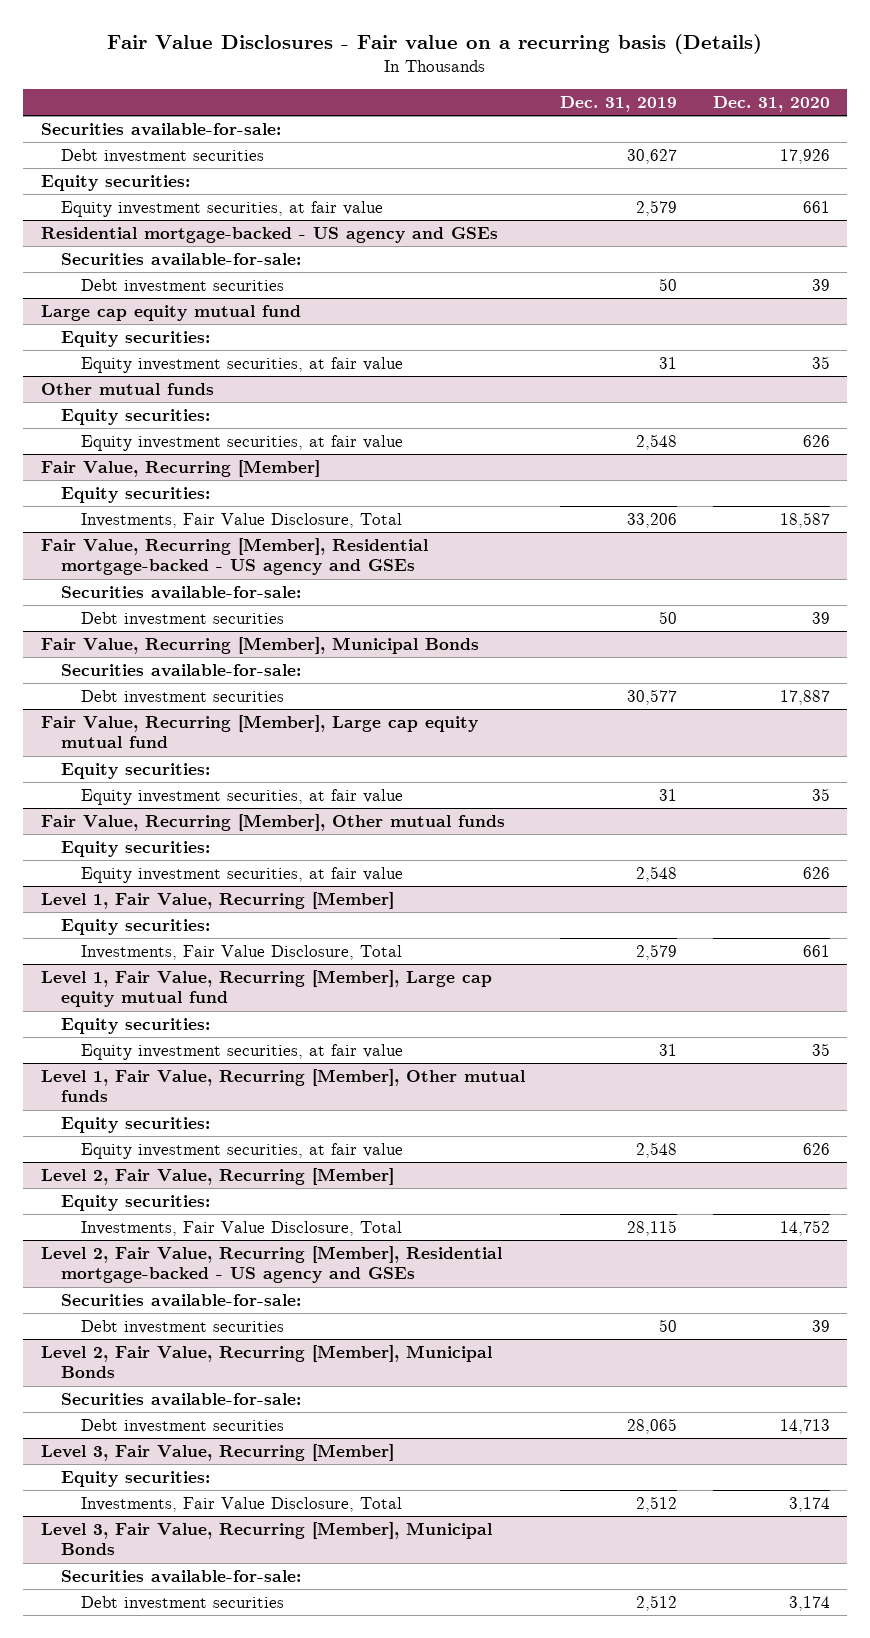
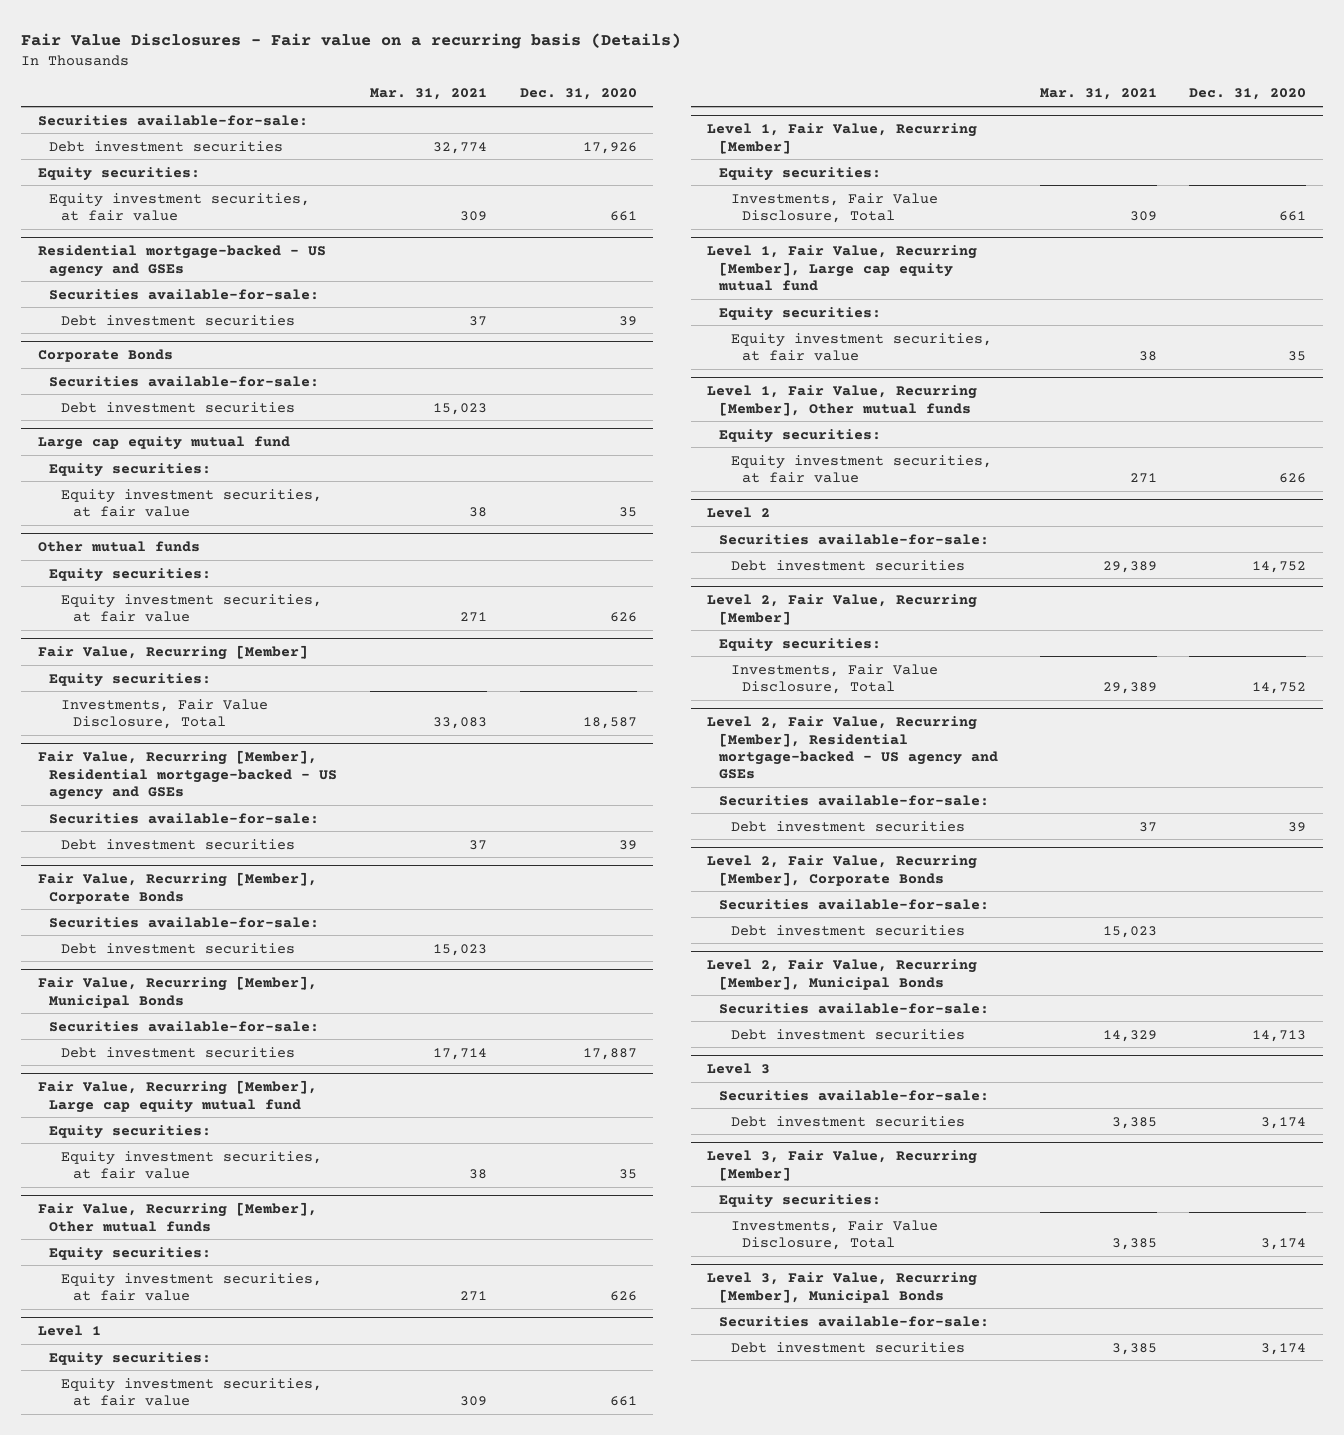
[560,95,678,112] Dec. 31, 2019 -> none
none -> [370,88,488,101] Mar. 31, 2021
none -> [37,349,173,363] Corporate Bonds
none -> [49,375,320,387] Securities available-for-sale:
none -> [61,401,296,413] Debt investment securities
none -> [37,872,317,904] Fair Value, Recurring [Member], Corporate Bonds
none -> [49,916,320,928] Securities available-for-sale:
none -> [61,942,296,954] Debt investment securities
none -> [37,1325,101,1337] Level 1
none -> [49,1351,212,1366] Equity securities:
none -> [61,1377,323,1406] Equity investment securities, at fair value
none -> [707,507,771,519] Level 2
none -> [718,533,989,545] Securities available-for-sale:
none -> [730,559,965,571] Debt investment securities
none -> [707,855,978,886] Level 2, Fair Value, Recurring [Member], Corporate Bonds
none -> [718,898,989,910] Securities available-for-sale:
none -> [730,924,965,936] Debt investment securities
none -> [707,1063,771,1075] Level 3
none -> [718,1089,989,1101] Securities available-for-sale:
none -> [730,1115,965,1127] Debt investment securities

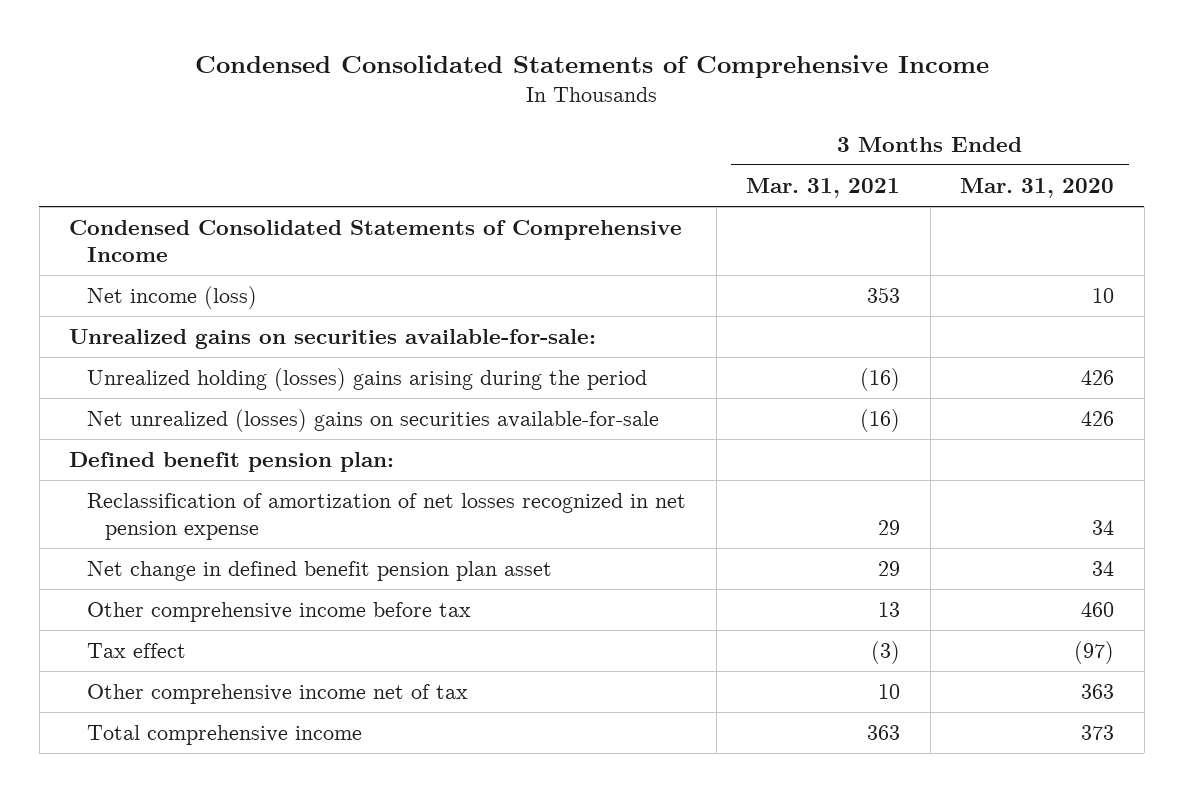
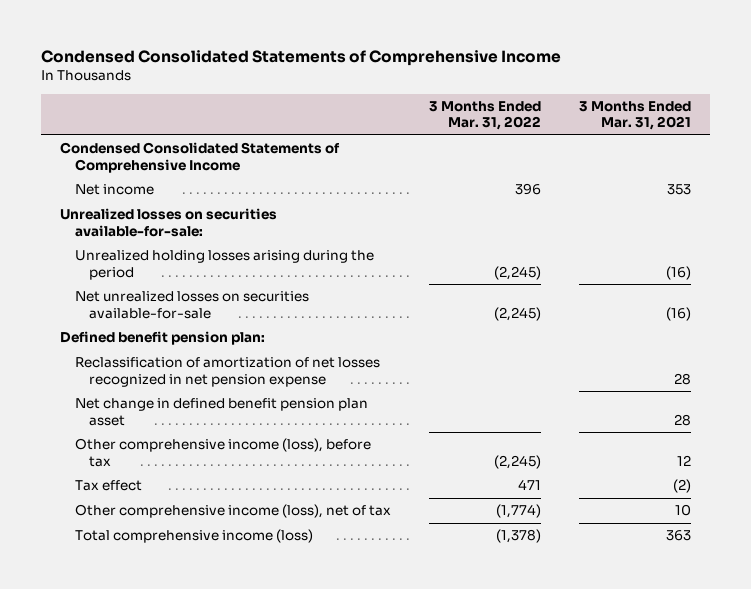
[960,178,1115,199] Mar. 31, 2020 -> none
none -> [428,100,541,131] 3 Months Ended Mar. 31, 2022
[86,286,257,310] Net income (loss) -> [74,184,154,196] Net income
[69,329,597,350] Unrealized gains on securities available-for-sale: -> [60,208,278,237] Unrealized losses on securities available-for-sale:
[86,368,647,392] Unrealized holding (losses) gains arising during the period -> [74,250,374,280] Unrealized holding losses arising during the period
[86,409,659,433] Net unrealized (losses) gains on securities available-for-sale -> [74,291,309,319] Net unrealized losses on securities available-for-sale
[878,519,901,535] 29 -> [673,372,691,385] 28
[878,561,901,577] 29 -> [673,413,691,426] 28
[86,602,471,623] Other comprehensive income before tax -> [74,438,371,467] Other comprehensive income (loss), before tax
[878,602,901,618] 13 -> [676,454,691,466] 12
[871,641,901,665] (3) -> [672,479,691,494] (2)
[86,684,468,705] Other comprehensive income net of tax -> [74,504,391,519] Other comprehensive income (loss), net of tax
[86,725,362,746] Total comprehensive income -> [74,529,313,544] Total comprehensive income (loss)

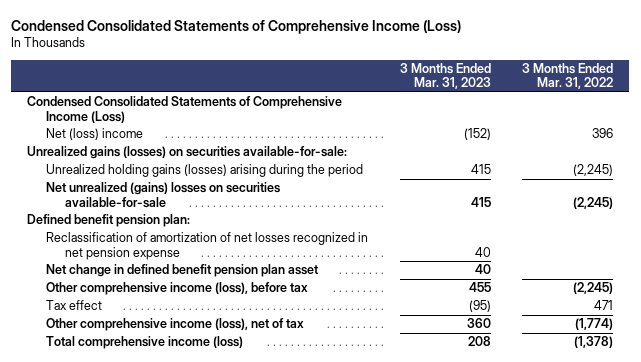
[41,49,562,66] Condensed Consolidated Statements of Comprehensive Income -> [11,19,462,34] Condensed Consolidated Statements of Comprehensive Income (Loss)
[578,100,691,131] 3 Months Ended Mar. 31, 2021 -> none
none -> [399,63,491,90] 3 Months Ended Mar. 31, 2023
[60,142,341,173] Condensed Consolidated Statements of Comprehensive Income -> [27,96,343,123] Condensed Consolidated Statements of Comprehensive Income (Loss)
[74,184,154,196] Net income -> [45,128,143,141] Net (loss) income
[60,208,278,237] Unrealized losses on securities available-for-sale: -> [27,146,348,160] Unrealized gains (losses) on securities available-for-sale:
[74,250,374,280] Unrealized holding losses arising during the period -> [45,164,363,178] Unrealized holding gains (losses) arising during the period
[74,291,309,319] Net unrealized losses on securities available-for-sale -> [45,182,280,208] Net unrealized (gains) losses on securities available-for-sale

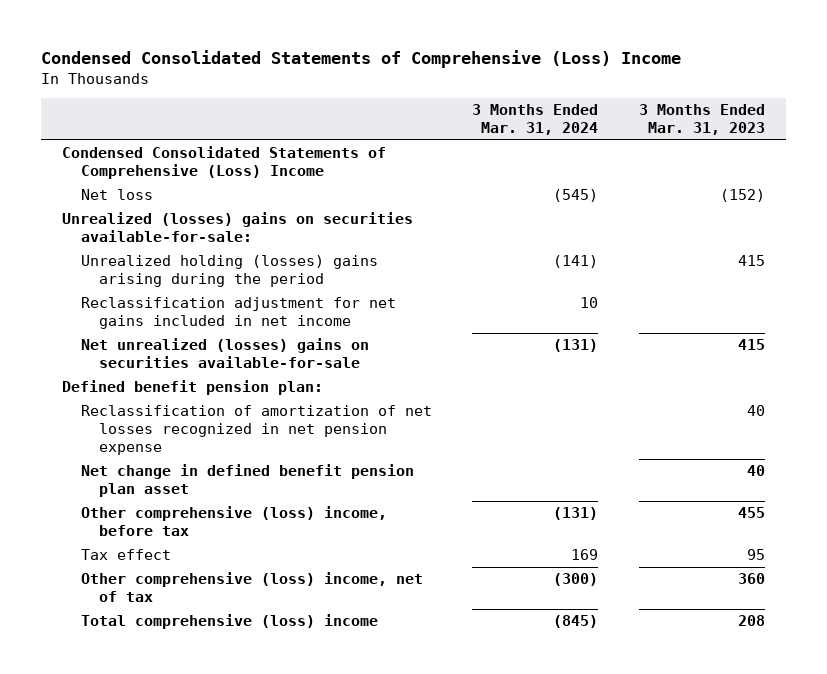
[11,19,462,34] Condensed Consolidated Statements of Comprehensive Income (Loss) -> [41,49,682,68] Condensed Consolidated Statements of Comprehensive (Loss) Income
[522,63,614,90] 3 Months Ended Mar. 31, 2022 -> none
none -> [472,104,599,136] 3 Months Ended Mar. 31, 2024
[27,96,343,123] Condensed Consolidated Statements of Comprehensive Income (Loss) -> [61,146,386,180] Condensed Consolidated Statements of Comprehensive (Loss) Income
[45,128,143,141] Net (loss) income -> [80,189,153,201] Net loss
[27,146,348,160] Unrealized gains (losses) on securities available-for-sale: -> [61,212,413,243] Unrealized (losses) gains on securities available-for-sale:
[45,164,363,178] Unrealized holding gains (losses) arising during the period -> [80,255,378,288] Unrealized holding (losses) gains arising during the period
none -> [80,297,396,330] Reclassification adjustment for net gains included in net income
[45,182,280,208] Net unrealized (gains) losses on securities available-for-sale -> [80,338,369,369] Net unrealized (losses) gains on securities available-for-sale
[45,282,308,296] Other comprehensive income (loss), before tax -> [80,506,387,537] Other comprehensive (loss) income, before tax
[468,300,491,313] (95) -> [747,549,766,561] 95
[45,318,304,332] Other comprehensive income (loss), net of tax -> [80,572,423,603] Other comprehensive (loss) income, net of tax
[45,336,243,350] Total comprehensive income (loss) -> [80,614,378,630] Total comprehensive (loss) income

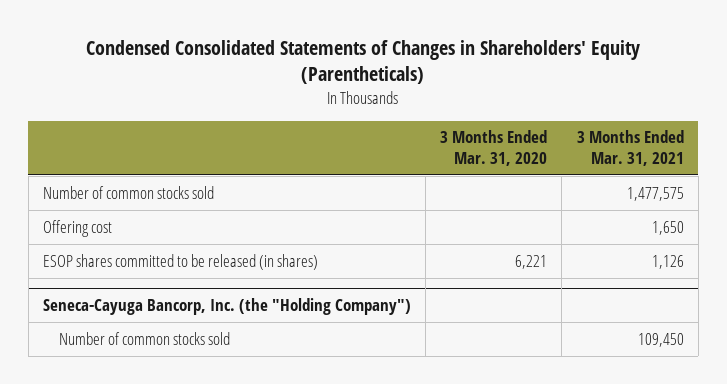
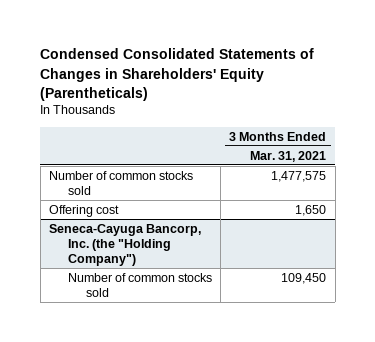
[440,130,548,167] 3 Months Ended Mar. 31, 2020 -> none
[43,253,319,270] ESOP shares committed to be released (in shares) -> none

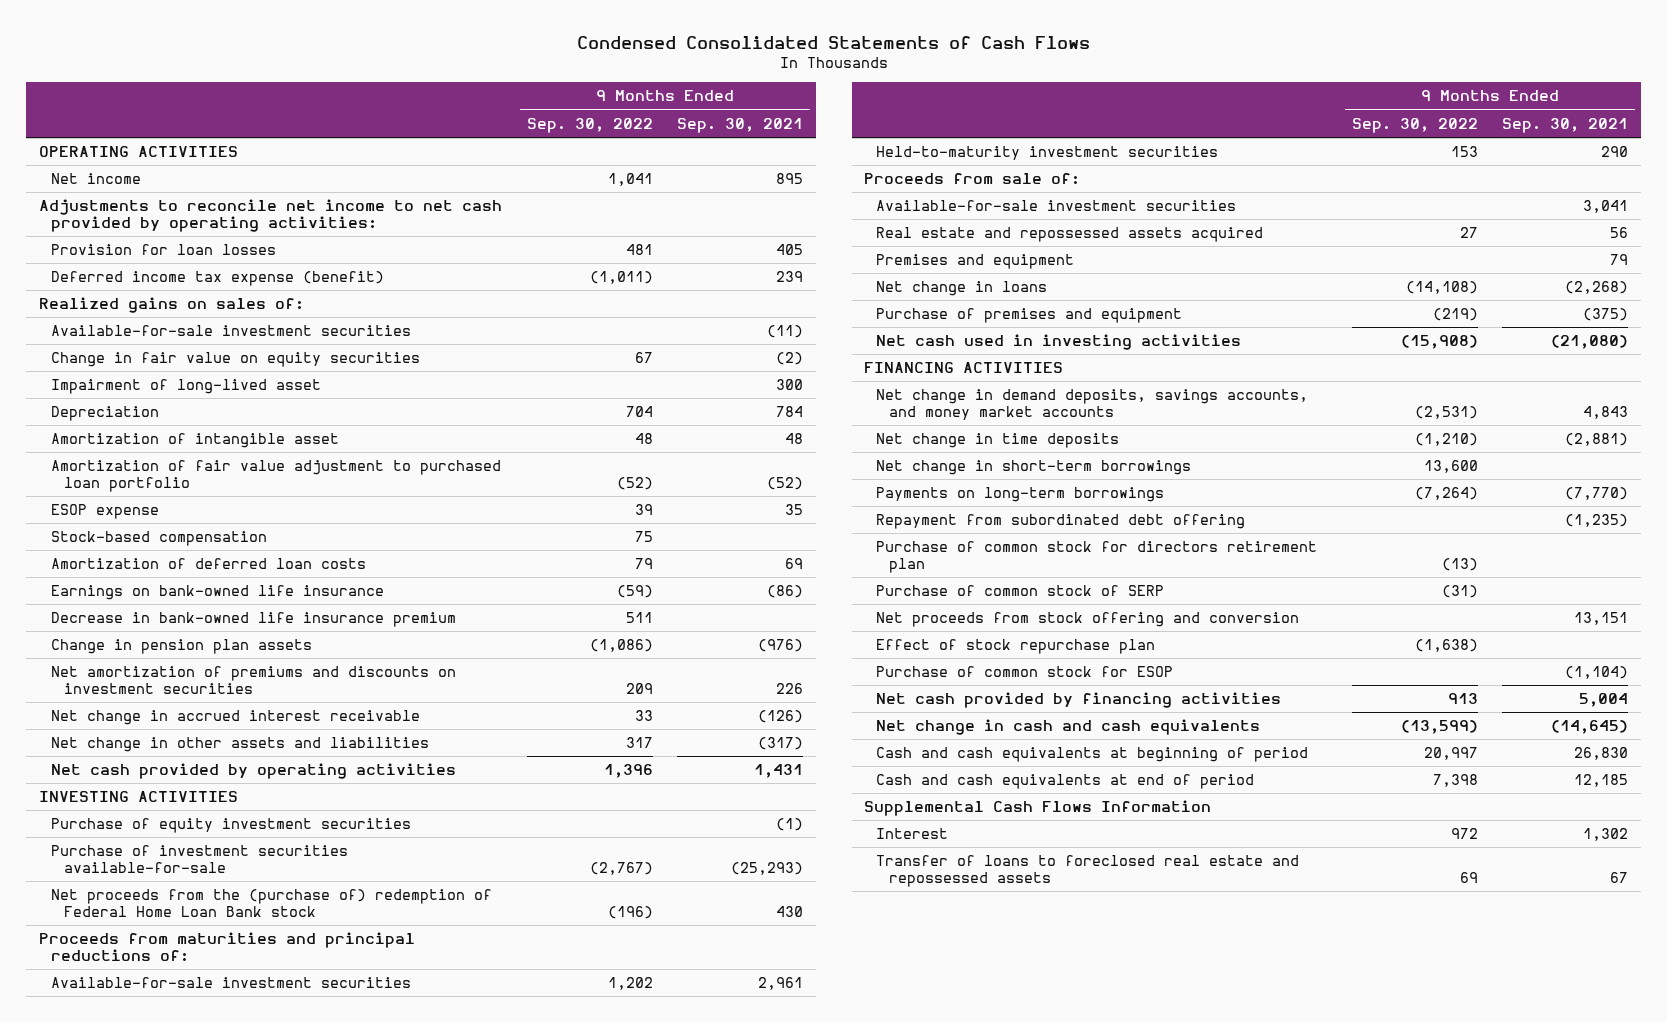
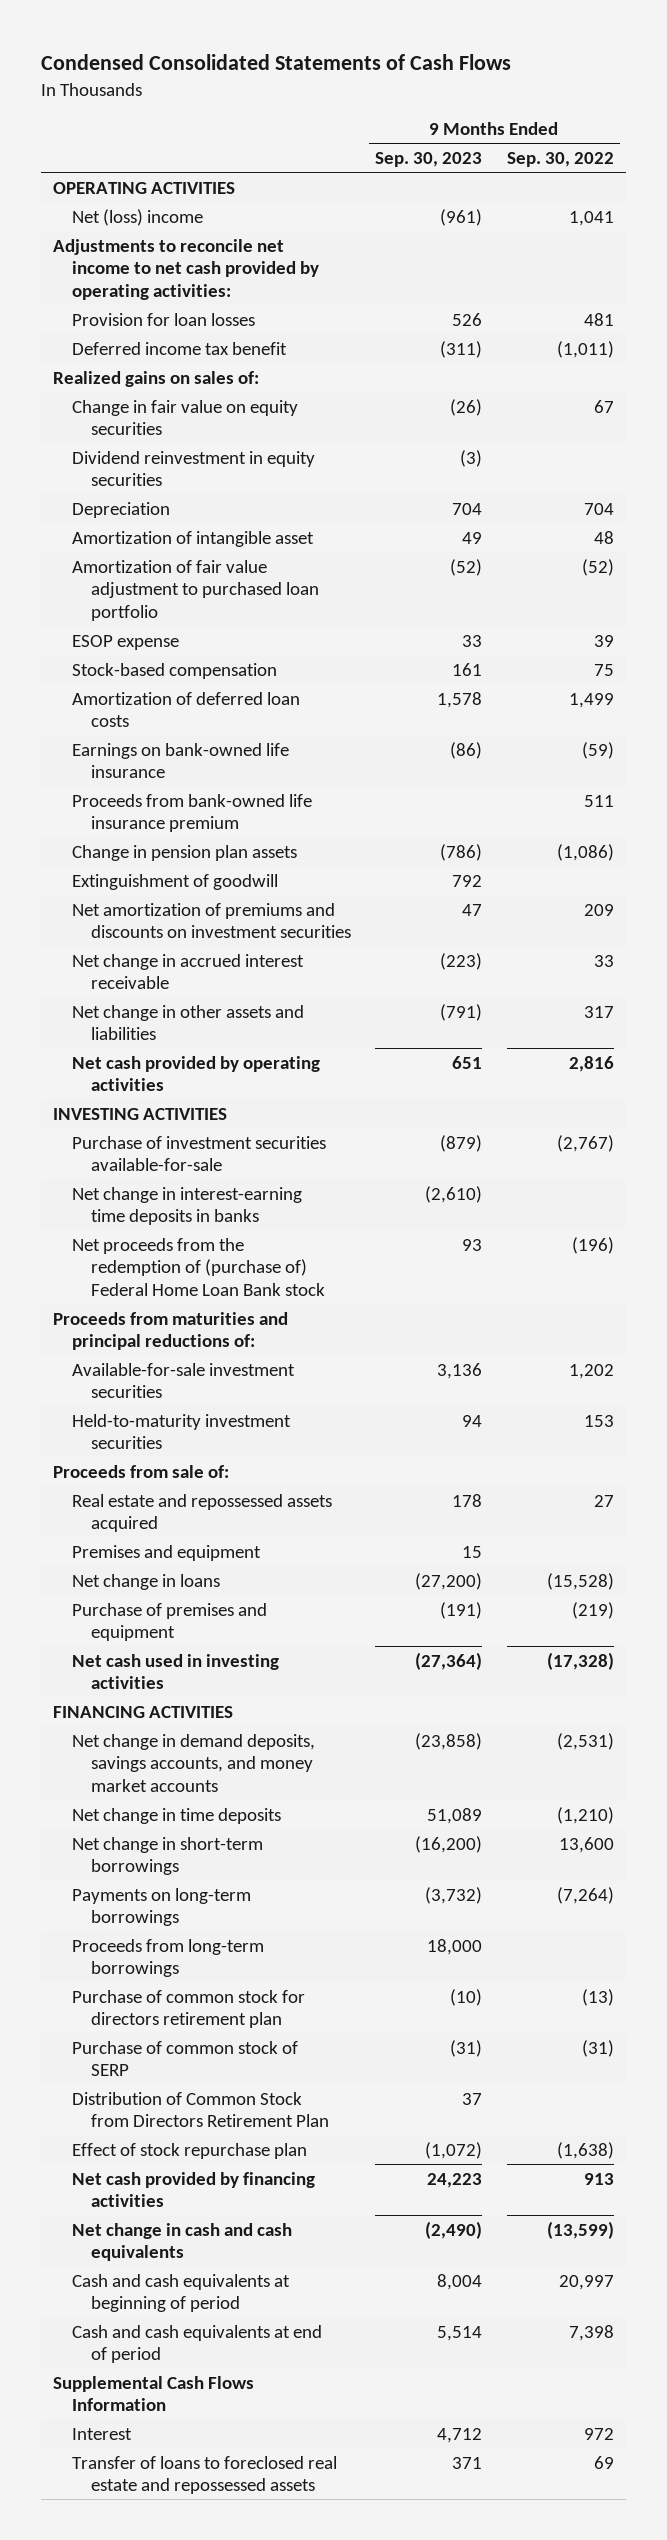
[677,117,804,133] Sep. 30, 2021 -> none
none -> [375,151,483,167] Sep. 30, 2023
[51,173,142,185] Net income -> [72,208,204,226] Net (loss) income
[51,271,385,287] Deferred income tax expense (benefit) -> [72,341,288,355] Deferred income tax benefit
[51,325,412,337] Available-for-sale investment securities -> none
[51,379,322,395] Impairment of long-lived asset -> none
none -> [72,450,316,487] Dividend reinvestment in equity securities
[634,558,653,570] 79 -> [568,692,614,708] 1,499
[51,612,457,628] Decrease in bank-owned life insurance premium -> [72,793,313,833] Proceeds from bank-owned life insurance premium
none -> [72,873,279,890] Extinguishment of goodwill
[603,764,653,779] 1,396 -> [568,1055,614,1072] 2,816
[51,818,412,834] Purchase of equity investment securities -> none
none -> [72,1186,303,1226] Net change in interest-earning time deposits in banks
[51,889,493,917] Net proceeds from the (purchase of) redemption of Federal Home Loan Bank stock -> [72,1237,325,1296] Net proceeds from the redemption of (purchase of) Federal Home Loan Bank stock
[876,200,1237,212] Available-for-sale investment securities -> none
[1405,281,1478,295] (14,108) -> [546,1572,614,1590] (15,528)
[1400,335,1478,350] (15,908) -> [546,1651,614,1670] (17,328)
[876,514,1246,530] Repayment from subordinated debt offering -> none
none -> [72,1938,265,1978] Proceeds from long-term borrowings
[876,612,1300,628] Net proceeds from stock offering and conversion -> none
none -> [72,2091,329,2128] Distribution of Common Stock from Directors Retirement Plan
[876,666,1174,678] Purchase of common stock for ESOP -> none

